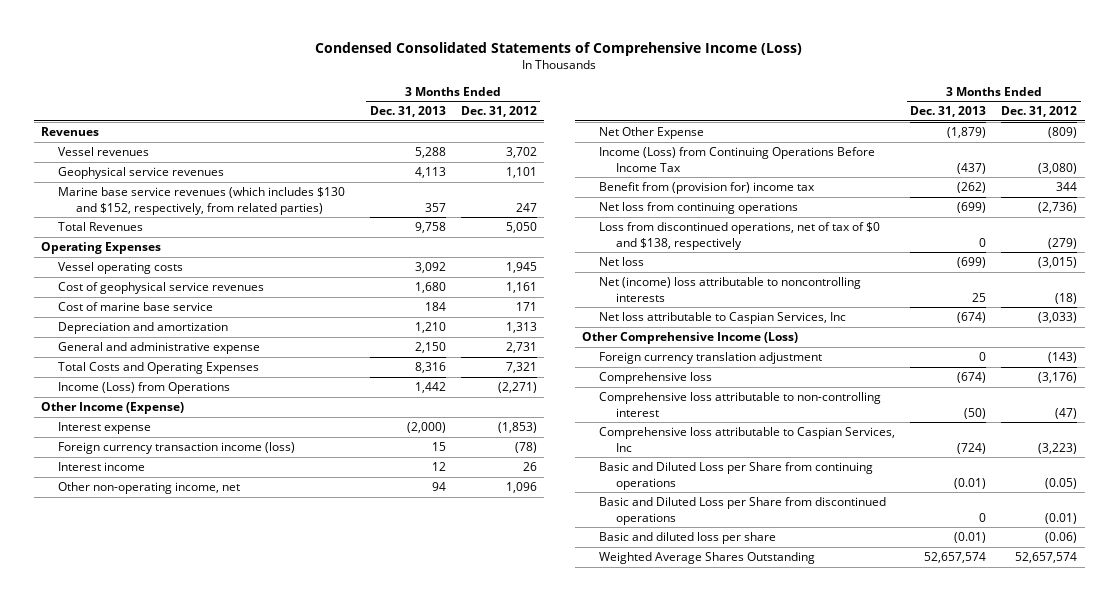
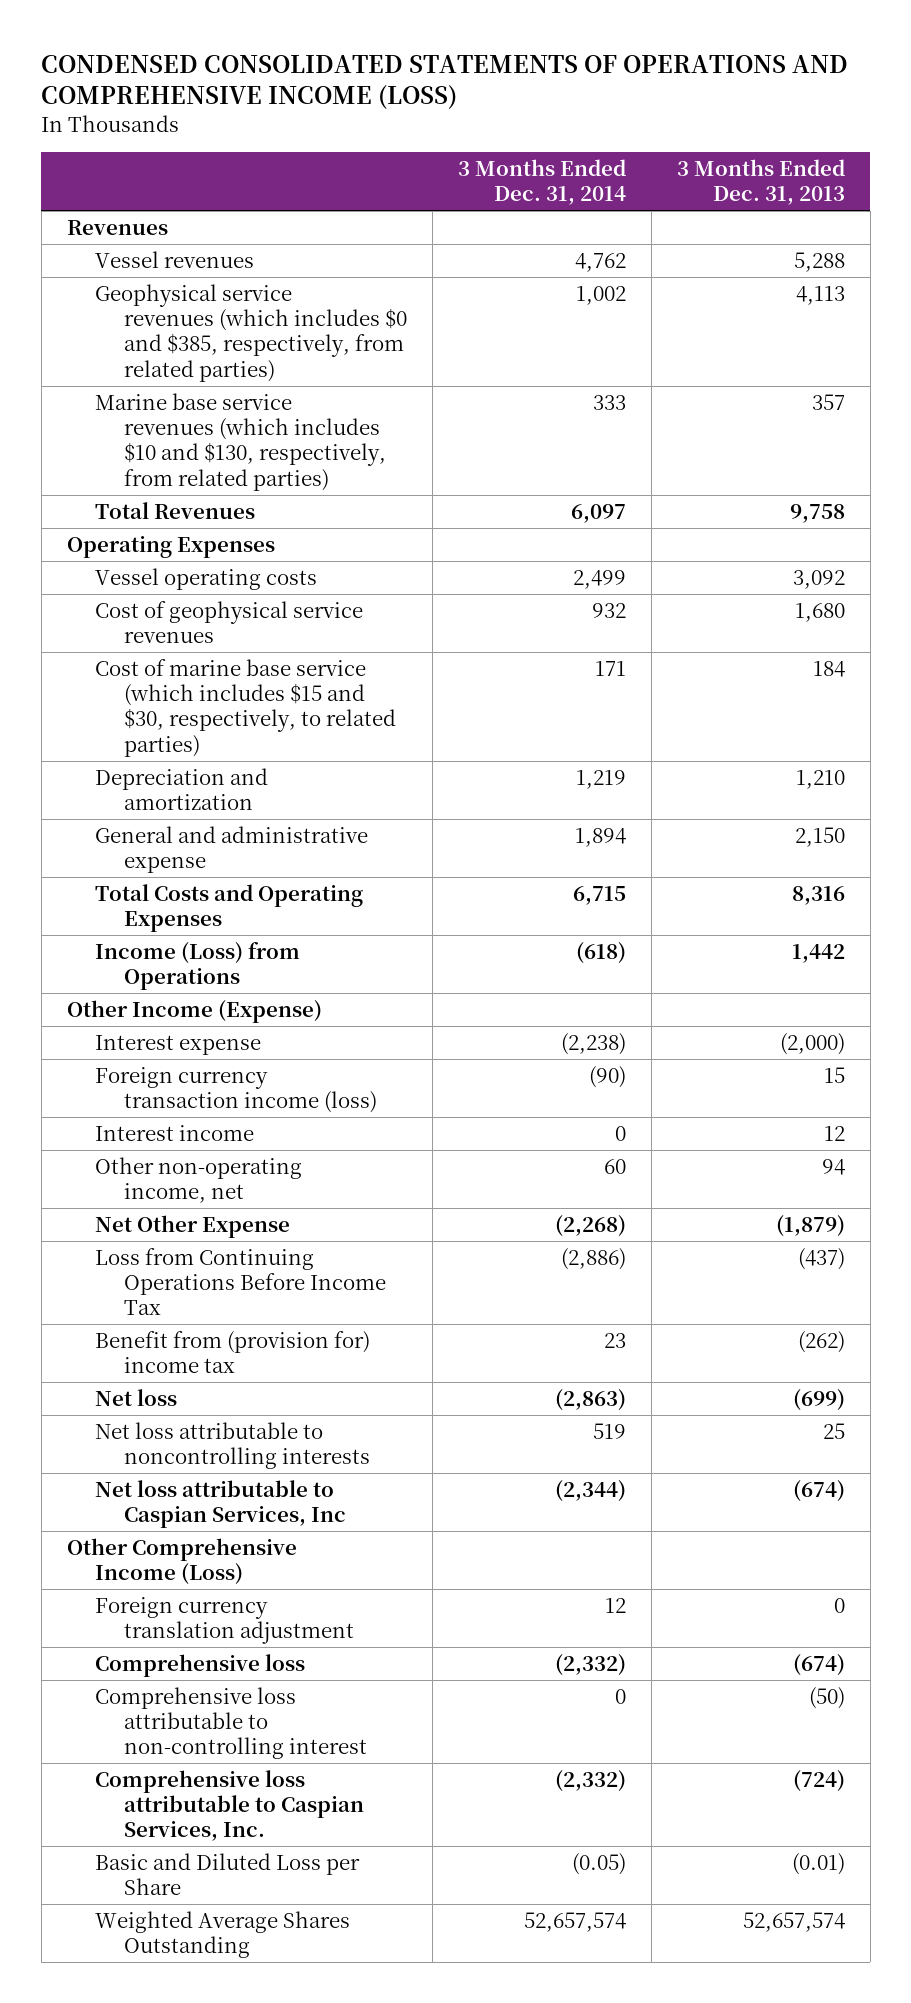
[315,41,803,56] Condensed Consolidated Statements of Comprehensive Income (Loss) -> [41,54,849,110] CONDENSED CONSOLIDATED STATEMENTS OF OPERATIONS AND COMPREHENSIVE INCOME (LOSS)
[460,106,537,118] Dec. 31, 2012 -> none
none -> [457,159,626,206] 3 Months Ended Dec. 31, 2014
[58,167,225,180] Geophysical service revenues -> [95,283,407,382] Geophysical service revenues (which includes $0 and $385, respectively, from related parties)
[58,187,346,215] Marine base service revenues (which includes $130 and $152, respectively, from related parties) -> [95,392,386,491] Marine base service revenues (which includes $10 and $130, respectively, from related parties)
[58,302,214,312] Cost of marine base service -> [95,658,396,757] Cost of marine base service (which includes $15 and $30, respectively, to related parties)
[599,147,876,172] Income (Loss) from Continuing Operations Before Income Tax -> [95,1247,386,1316] Loss from Continuing Operations Before Income Tax
[599,202,799,215] Net loss from continuing operations -> none
[599,222,881,250] Loss from discontinued operations, net of tax of $0 and $138, respectively -> none
[599,277,862,302] Net (income) loss attributable to noncontrolling interests -> [95,1421,370,1470] Net loss attributable to noncontrolling interests
[599,462,874,490] Basic and Diluted Loss per Share from continuing operations -> none
[599,497,887,525] Basic and Diluted Loss per Share from discontinued operations -> none
[599,427,896,452] Comprehensive loss attributable to Caspian Services, Inc -> [95,1769,364,1842] Comprehensive loss attributable to Caspian Services, Inc.
[599,532,777,545] Basic and diluted loss per share -> [95,1852,361,1896] Basic and Diluted Loss per Share

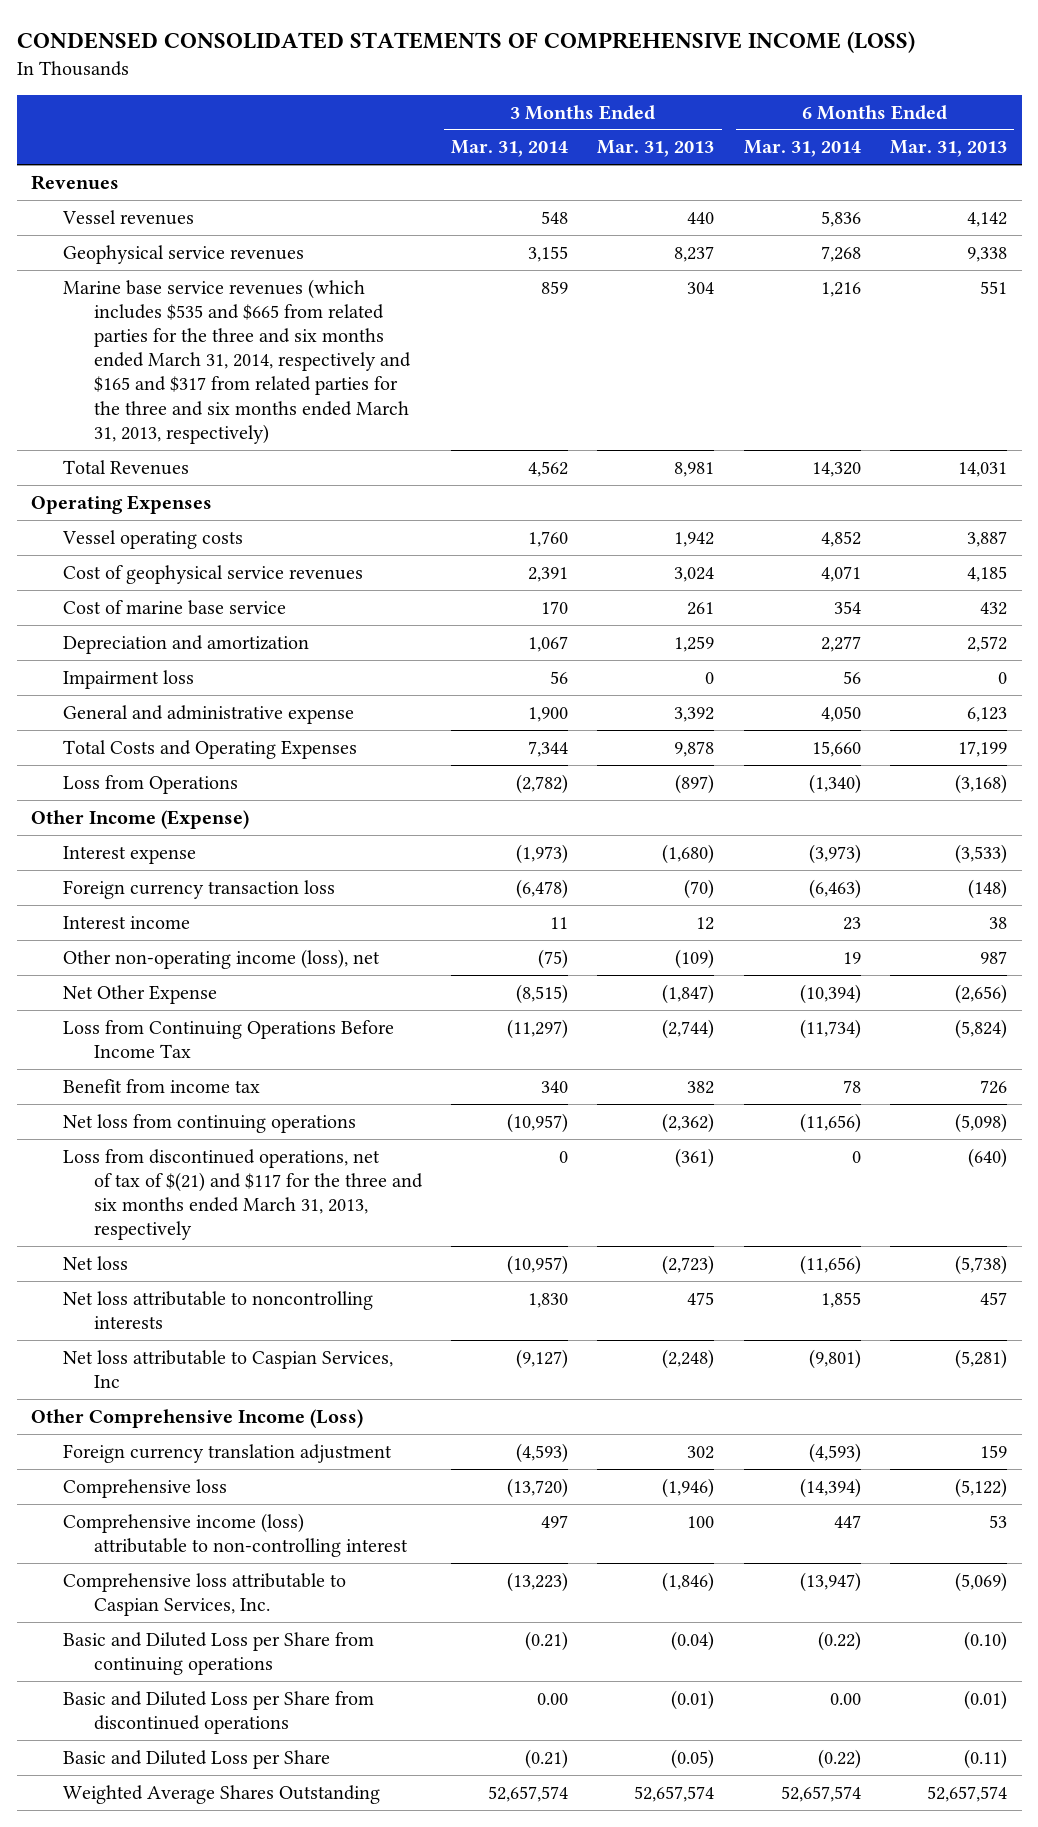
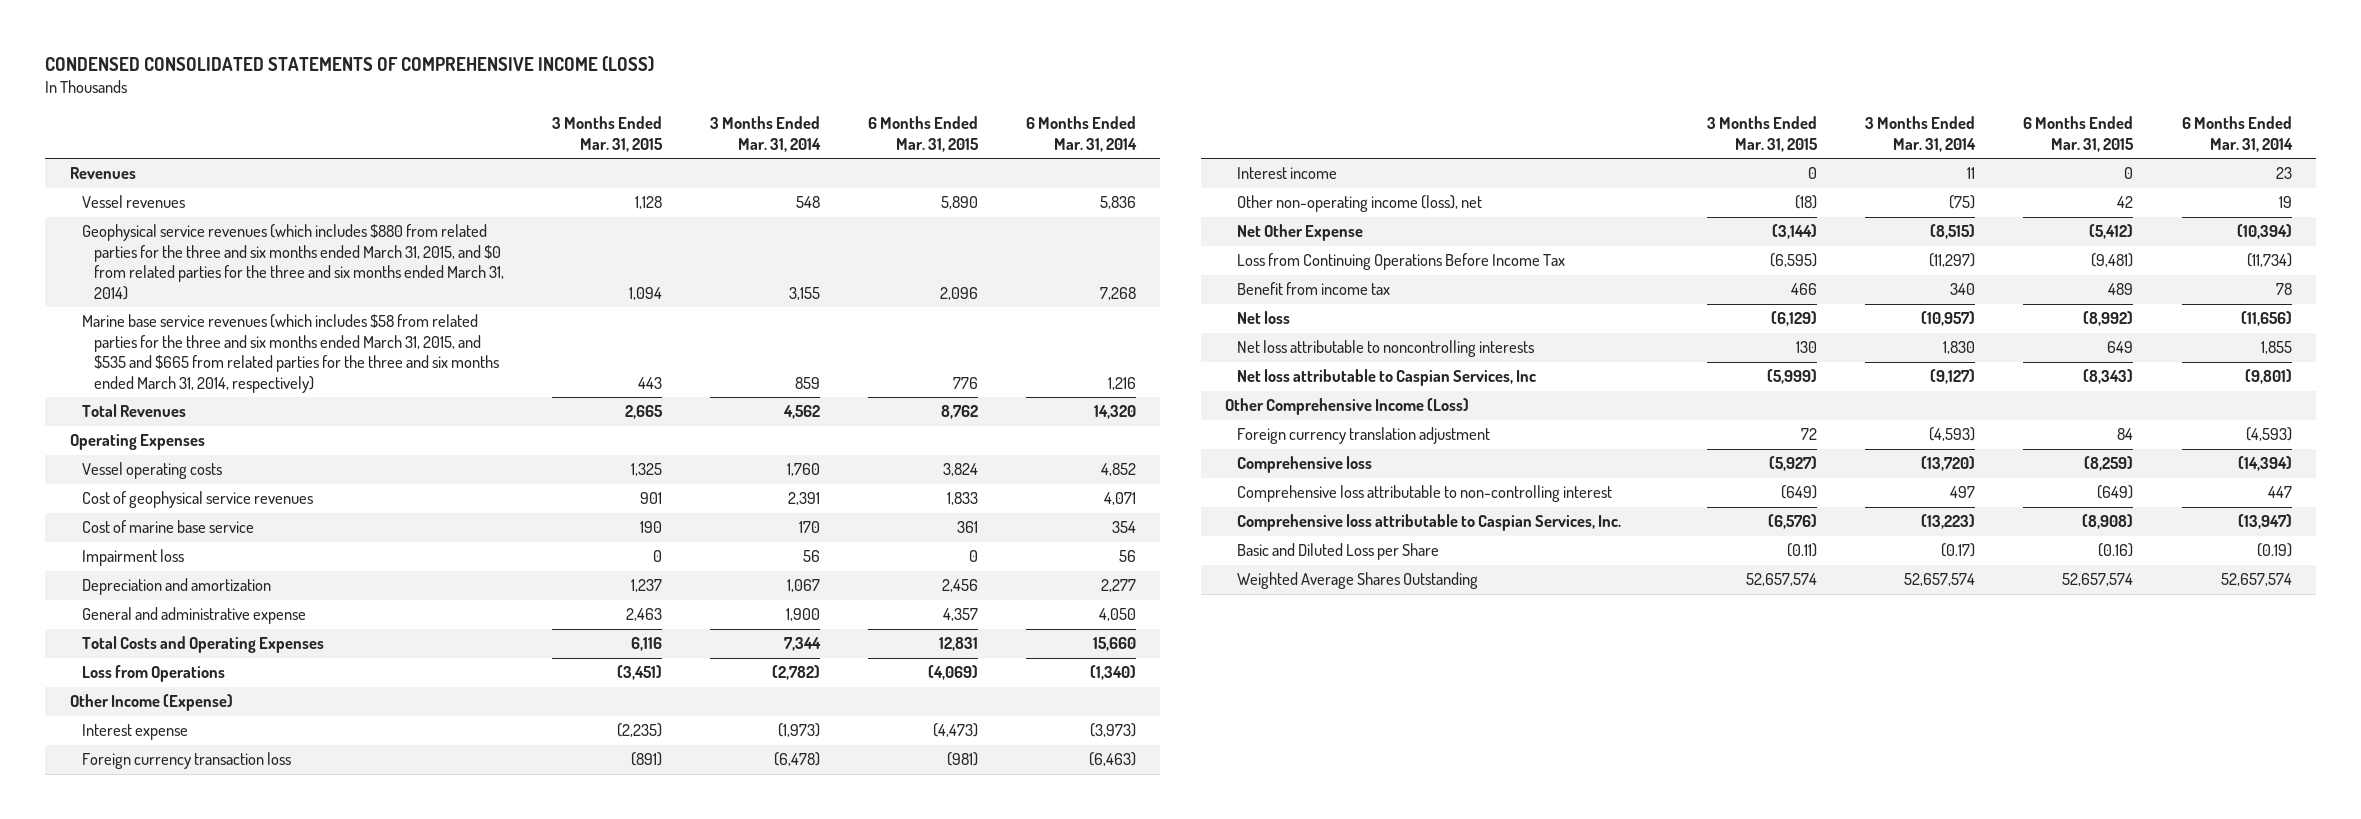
[597,140,715,158] Mar. 31, 2013 -> none
[890,140,1008,158] Mar. 31, 2013 -> none
none -> [551,116,663,152] 3 Months Ended Mar. 31, 2015
none -> [868,116,980,152] 6 Months Ended Mar. 31, 2015
[62,244,304,264] Geophysical service revenues -> [81,224,504,300] Geophysical service revenues (which includes $880 from related parties for the three and six months ended March 31, 2015, and $0 from related parties for the three and six months ended March 31, 2014)
[62,278,411,444] Marine base service revenues (which includes $535 and $665 from related parties for the three and six months ended March 31, 2014, respectively and $165 and $317 from related parties for the three and six months ended March 31, 2013, respectively) -> [81,314,499,393] Marine base service revenues (which includes $58 from related parties for the three and six months ended March 31, 2015, and $535 and $665 from related parties for the three and six months ended March 31, 2014, respectively)
[62,634,309,654] Depreciation and amortization -> [81,578,271,596] Depreciation and amortization
[62,1113,356,1133] Net loss from continuing operations -> none
[62,1148,423,1241] Loss from discontinued operations, net of tax of $(21) and $117 for the three and six months ended March 31, 2013, respectively -> none
[62,1512,408,1557] Comprehensive income (loss) attributable to non-controlling interest -> [1237,485,1613,503] Comprehensive loss attributable to non-controlling interest
[62,1631,374,1675] Basic and Diluted Loss per Share from continuing operations -> none
[62,1690,374,1734] Basic and Diluted Loss per Share from discontinued operations -> none
[524,1748,568,1769] (0.21) -> [1941,543,1976,558] (0.17)
[817,1748,861,1769] (0.22) -> [2256,543,2292,558] (0.19)

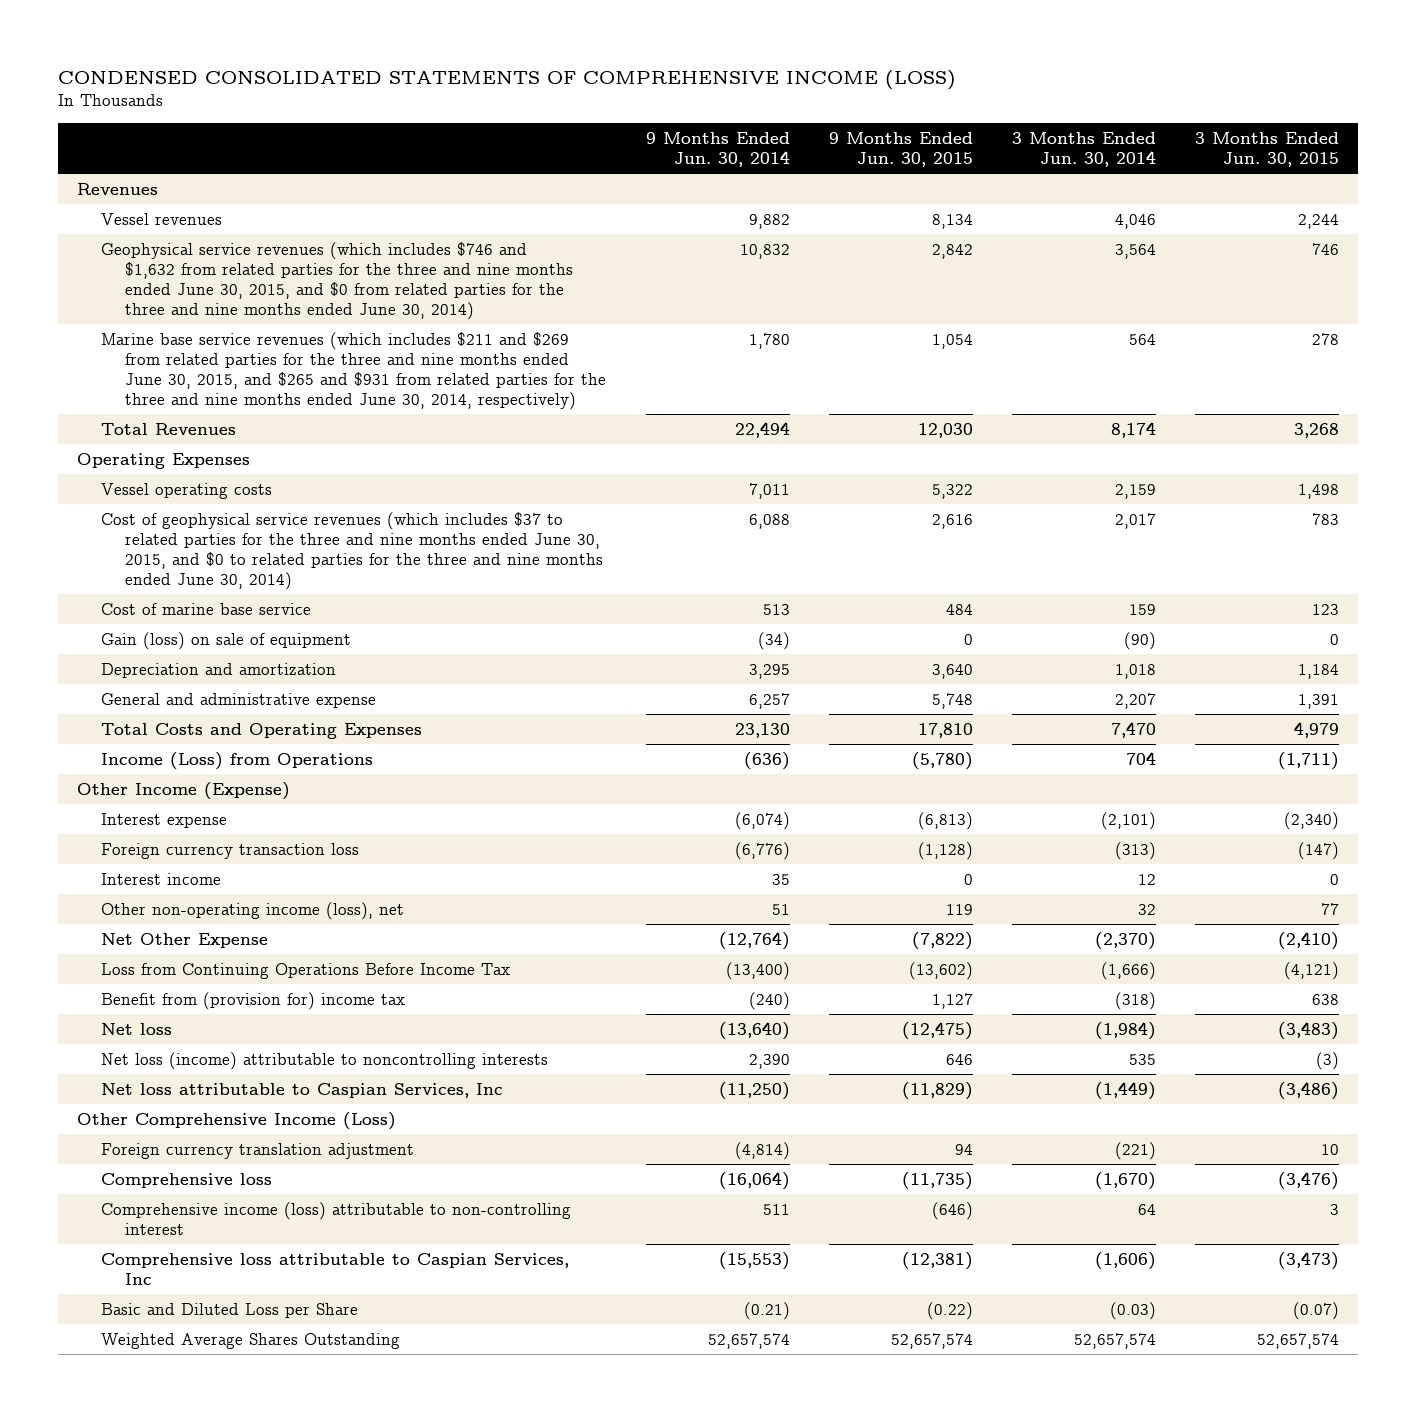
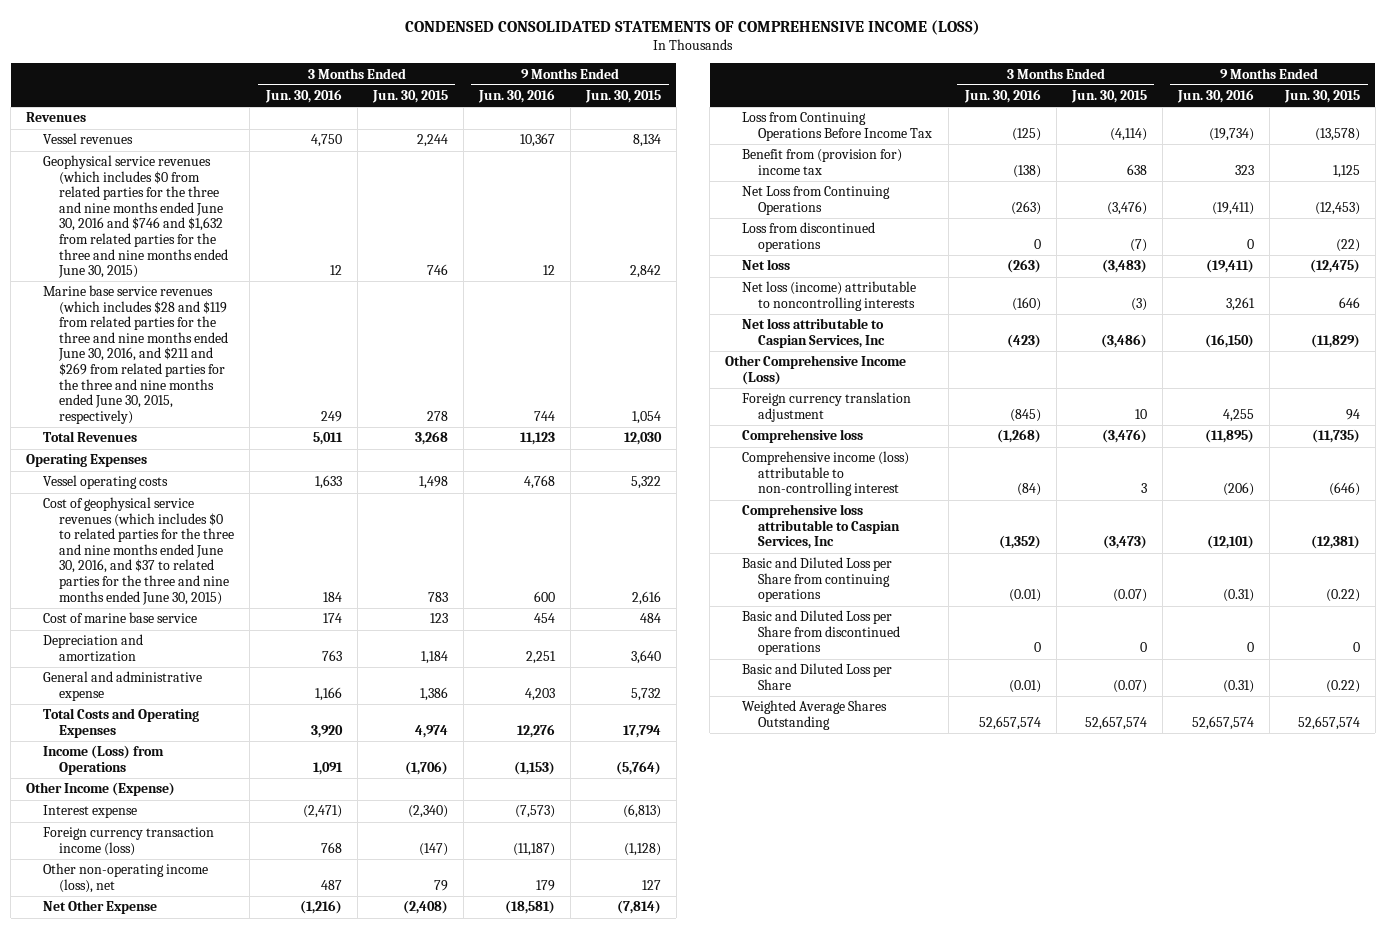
[645,131,790,167] 9 Months Ended Jun. 30, 2014 -> none
[1011,131,1156,167] 3 Months Ended Jun. 30, 2014 -> none
none -> [264,89,342,104] Jun. 30, 2016
none -> [477,89,555,104] Jun. 30, 2016
[101,241,574,321] Geophysical service revenues (which includes $746 and $1,632 from related parties for the three and nine months ended June 30, 2015, and $0 from related parties for the three and nine months ended June 30, 2014) -> [42,155,229,279] Geophysical service revenues (which includes $0 from related parties for the three and nine months ended June 30, 2016 and $746 and $1,632 from related parties for the three and nine months ended June 30, 2015)
[101,331,607,411] Marine base service revenues (which includes $211 and $269 from related parties for the three and nine months ended June 30, 2015, and $265 and $931 from related parties for the three and nine months ended June 30, 2014, respectively) -> [42,285,229,424] Marine base service revenues (which includes $28 and $119 from related parties for the three and nine months ended June 30, 2016, and $211 and $269 from related parties for the three and nine months ended June 30, 2015, respectively)
[101,511,604,591] Cost of geophysical service revenues (which includes $37 to related parties for the three and nine months ended June 30, 2015, and $0 to related parties for the three and nine months ended June 30, 2014) -> [42,497,235,605] Cost of geophysical service revenues (which includes $0 to related parties for the three and nine months ended June 30, 2016, and $37 to related parties for the three and nine months ended June 30, 2015)
[101,631,352,650] Gain (loss) on sale of equipment -> none
[931,692,973,709] 5,748 -> [630,687,661,701] 5,732
[1297,693,1339,709] 1,391 -> [419,686,448,701] 1,386
[917,722,973,738] 17,810 -> [622,724,661,738] 17,794
[1293,721,1339,738] 4,979 -> [414,724,448,738] 4,974
[911,751,973,770] (5,780) -> [615,760,661,775] (5,764)
[1277,751,1339,770] (1,711) -> [404,760,448,775] (1,706)
[101,872,222,885] Interest income -> none
[101,842,360,859] Foreign currency transaction loss -> [42,827,214,856] Foreign currency transaction income (loss)
[945,903,973,915] 119 -> [641,879,661,890] 127
[1320,902,1339,915] 77 -> [433,879,448,891] 79
[911,931,973,950] (7,822) -> [616,900,661,915] (7,814)
[1277,931,1339,950] (2,410) -> [402,900,448,915] (2,408)
[908,961,973,980] (13,602) -> [1314,127,1360,141] (13,578)
[1283,961,1339,980] (4,121) -> [1109,127,1147,141] (4,114)
[931,992,973,1009] 1,127 -> [1332,164,1360,178] 1,125
none -> [741,186,890,215] Net Loss from Continuing Operations
none -> [741,222,875,252] Loss from discontinued operations
none -> [741,557,892,603] Basic and Diluted Loss per Share from continuing operations
none -> [741,610,901,656] Basic and Diluted Loss per Share from discontinued operations

